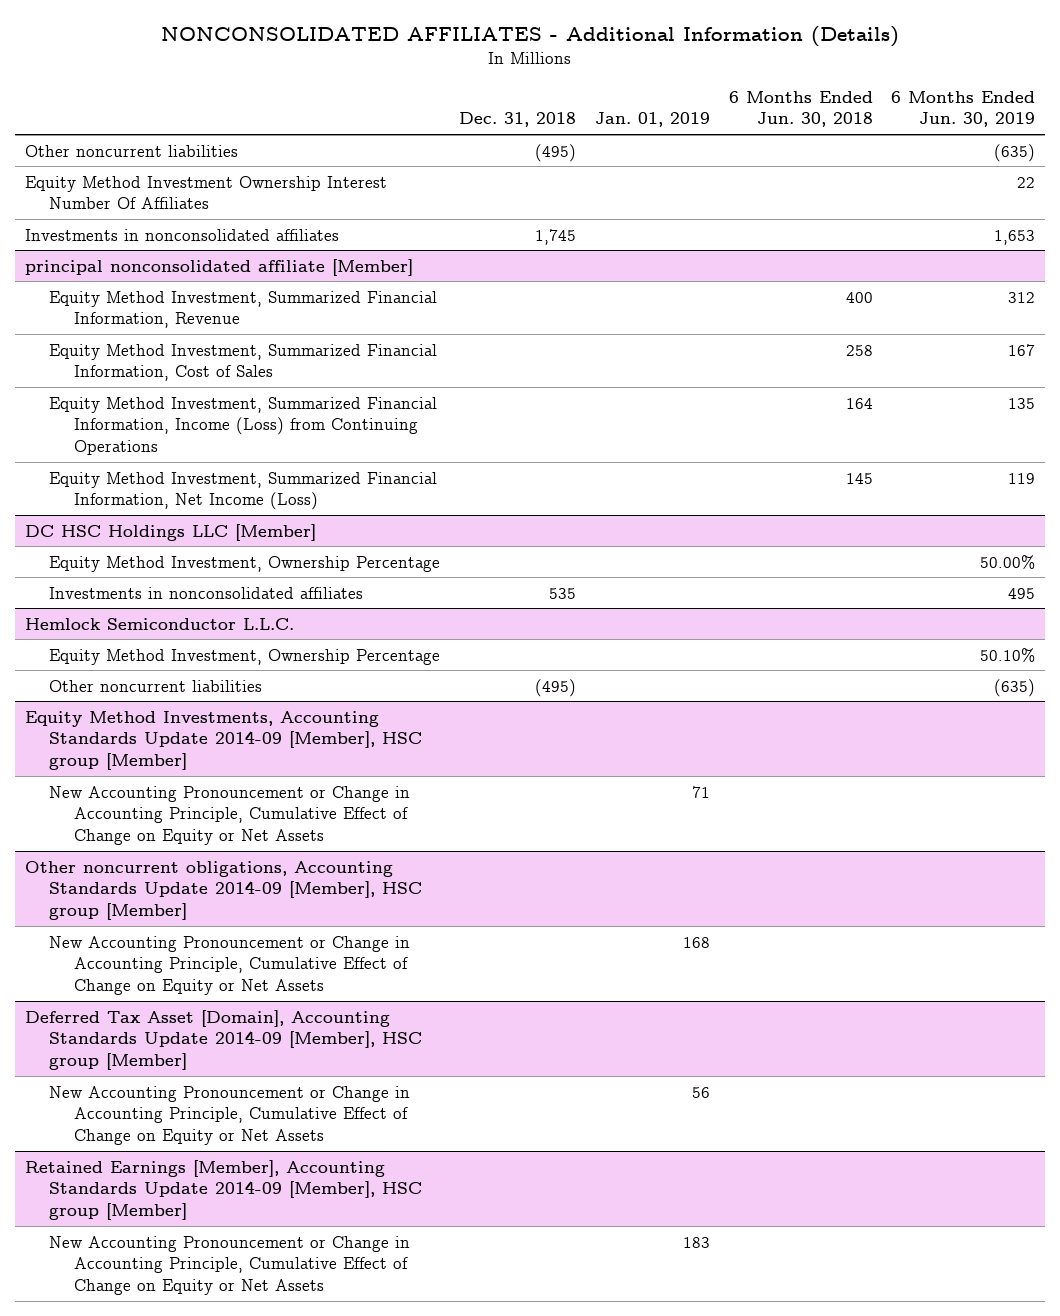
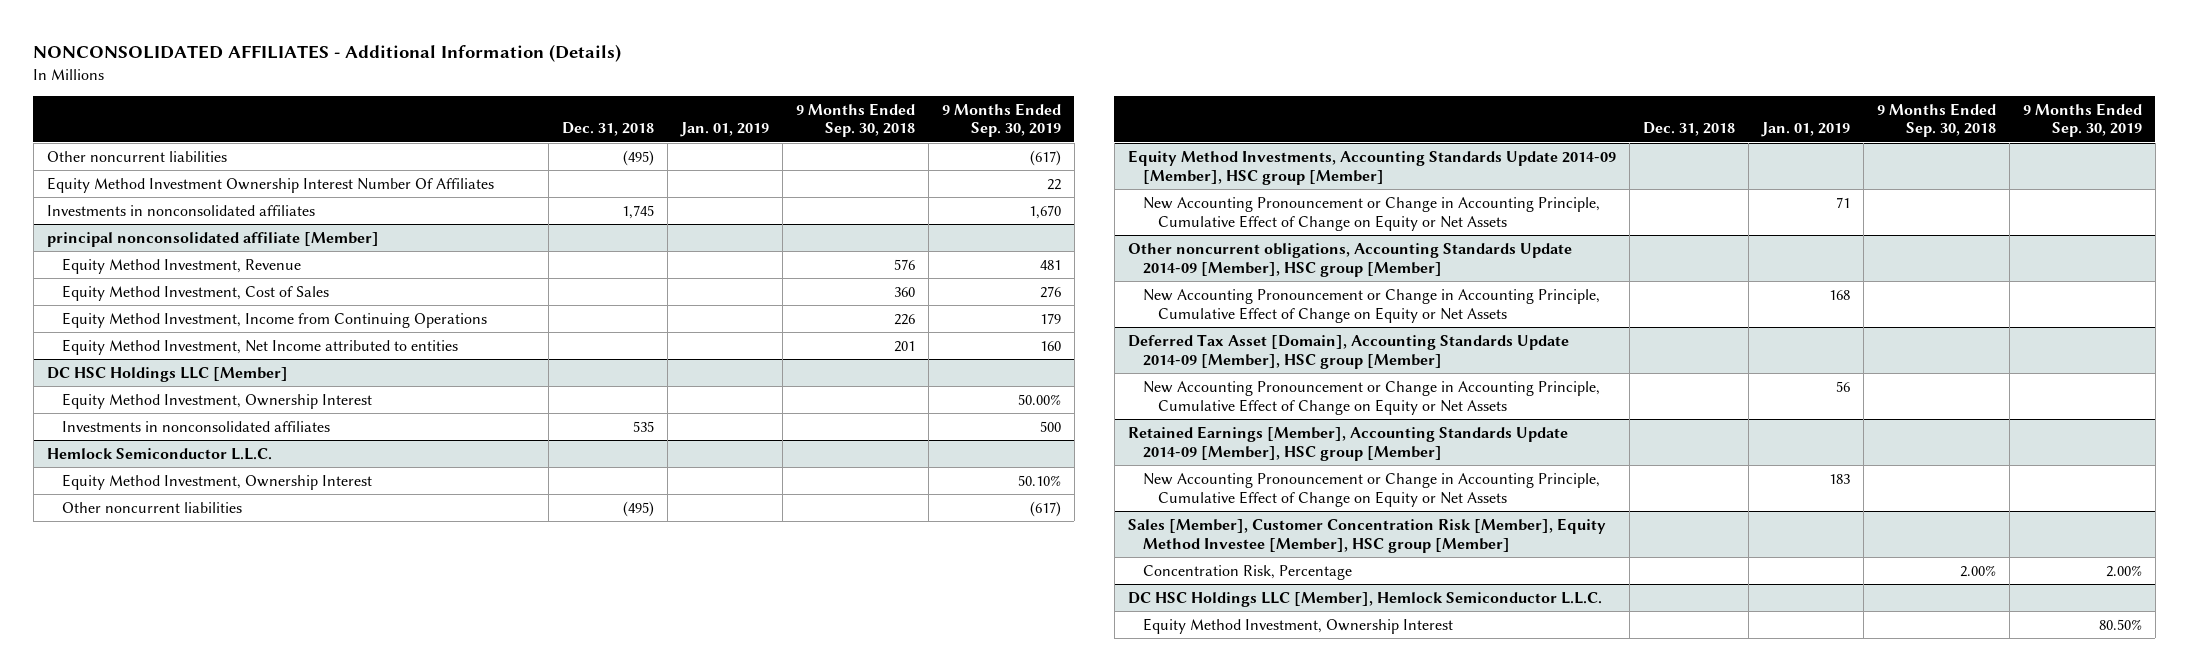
[728,90,873,128] 6 Months Ended Jun. 30, 2018 -> none
[891,90,1036,128] 6 Months Ended Jun. 30, 2019 -> none
none -> [795,102,915,138] 9 Months Ended Sep. 30, 2018
none -> [941,102,1061,138] 9 Months Ended Sep. 30, 2019
[49,290,438,329] Equity Method Investment, Summarized Financial Information, Revenue -> [61,257,301,274] Equity Method Investment, Revenue
[49,343,438,382] Equity Method Investment, Summarized Financial Information, Cost of Sales -> [61,284,329,301] Equity Method Investment, Cost of Sales
[49,396,438,456] Equity Method Investment, Summarized Financial Information, Income (Loss) from Continuing Operations -> [61,311,487,328] Equity Method Investment, Income from Continuing Operations
[49,471,438,511] Equity Method Investment, Summarized Financial Information, Net Income (Loss) -> [61,338,458,355] Equity Method Investment, Net Income attributed to entities
[49,555,441,572] Equity Method Investment, Ownership Percentage -> [61,392,372,409] Equity Method Investment, Ownership Interest
[49,648,441,665] Equity Method Investment, Ownership Percentage -> [61,473,372,490] Equity Method Investment, Ownership Interest
none -> [1127,517,1606,553] Sales [Member], Customer Concentration Risk [Member], Equity Method Investee [Member], HSC group [Member]
none -> [1142,564,1352,580] Concentration Risk, Percentage
none -> [1127,591,1602,607] DC HSC Holdings LLC [Member], Hemlock Semiconductor L.L.C.
none -> [1142,617,1453,634] Equity Method Investment, Ownership Interest

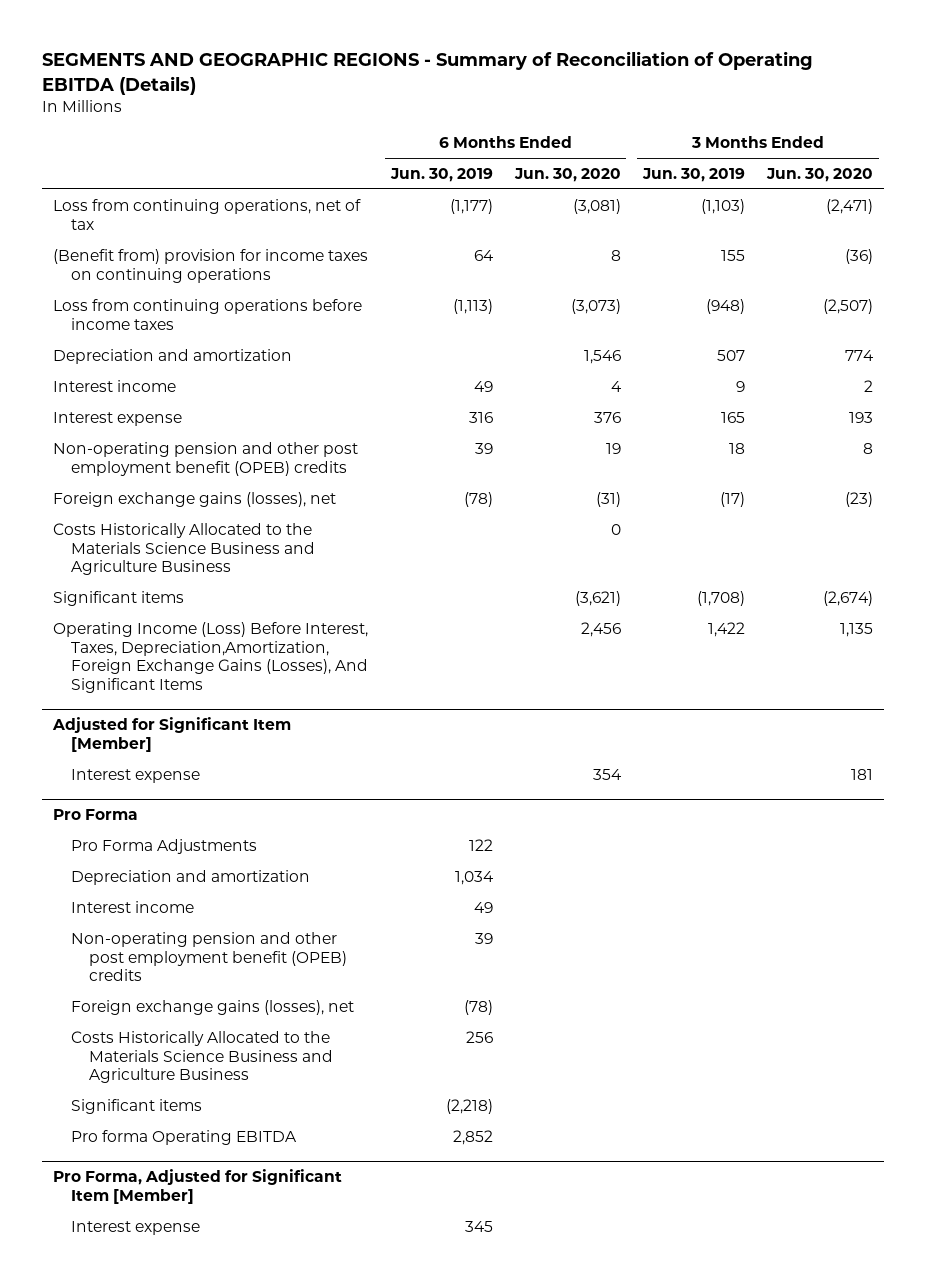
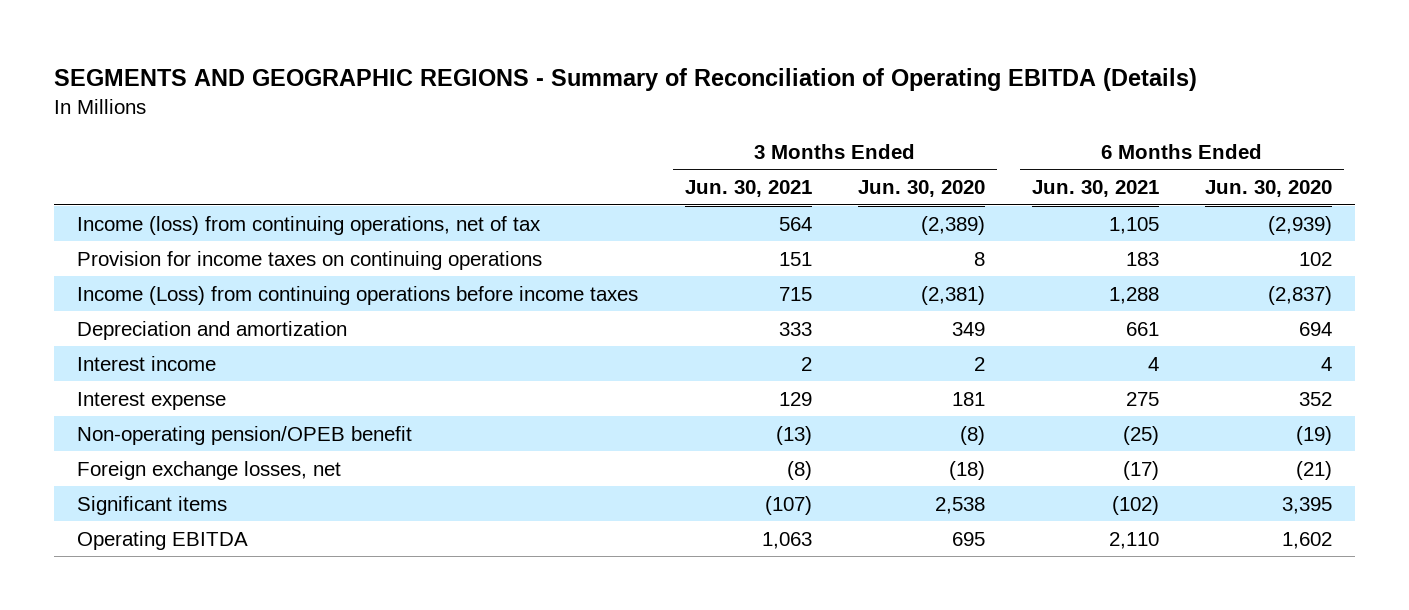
[389,167,493,182] Jun. 30, 2019 -> none
[641,167,745,182] Jun. 30, 2019 -> none
none -> [684,180,812,198] Jun. 30, 2021
none -> [1031,180,1159,198] Jun. 30, 2021
[53,198,362,230] Loss from continuing operations, net of tax -> [77,215,542,235] Income (loss) from continuing operations, net of tax
[572,198,621,214] (3,081) -> [1268,215,1333,235] (2,939)
[826,198,874,214] (2,471) -> [921,215,986,235] (2,389)
[53,248,369,283] (Benefit from) provision for income taxes on continuing operations -> [77,250,543,270] Provision for income taxes on continuing operations
[610,249,621,261] 8 -> [1299,251,1333,266] 102
[845,248,874,264] (36) -> [974,251,986,266] 8
[53,298,363,330] Loss from continuing operations before income taxes -> [77,285,639,305] Income (Loss) from continuing operations before income taxes
[570,298,621,314] (3,073) -> [1268,285,1333,305] (2,837)
[823,298,874,314] (2,507) -> [921,285,986,305] (2,381)
[583,349,621,364] 1,546 -> [1299,321,1333,336] 694
[845,349,875,361] 774 -> [952,321,986,336] 349
[53,522,316,576] Costs Historically Allocated to the Materials Science Business and Agriculture Business -> none
[53,621,369,693] Operating Income (Loss) Before Interest, Taxes, Depreciation,Amortization, Foreign Exchange Gains (Losses), And Significant Items -> none
[52,717,292,752] Adjusted for Significant Item [Member] -> none
[71,768,201,783] Interest expense -> none
[53,809,139,821] Pro Forma -> none
[71,838,258,854] Pro Forma Adjustments -> none
[71,869,311,885] Depreciation and amortization -> none
[71,900,195,913] Interest income -> none
[71,931,348,982] Non-operating pension and other post employment benefit (OPEB) credits -> none
[71,999,355,1015] Foreign exchange gains (losses), net -> none
[71,1030,334,1084] Costs Historically Allocated to the Materials Science Business and Agriculture Business -> none
[71,1098,203,1114] Significant items -> none
[71,1129,298,1145] Pro forma Operating EBITDA -> none
[53,1169,343,1204] Pro Forma, Adjusted for Significant Item [Member] -> none
[71,1220,201,1235] Interest expense -> none
[593,411,621,423] 376 -> [1299,391,1333,406] 352
[849,411,874,423] 193 -> [952,391,986,406] 181
[53,441,359,476] Non-operating pension and other post employment benefit (OPEB) credits -> [77,425,413,445] Non-operating pension/OPEB benefit
[605,442,621,454] 19 -> [1296,425,1333,445] (19)
[863,442,874,454] 8 -> [960,425,986,445] (8)
[53,491,337,507] Foreign exchange gains (losses), net -> [77,460,342,480] Foreign exchange losses, net
[595,491,621,507] (31) -> [1296,460,1333,480] (21)
[845,491,874,507] (23) -> [949,460,986,480] (18)
[574,590,621,606] (3,621) -> [1282,496,1333,514] 3,395
[823,590,874,606] (2,674) -> [935,496,986,514] 2,538
none -> [77,530,249,550] Operating EBITDA

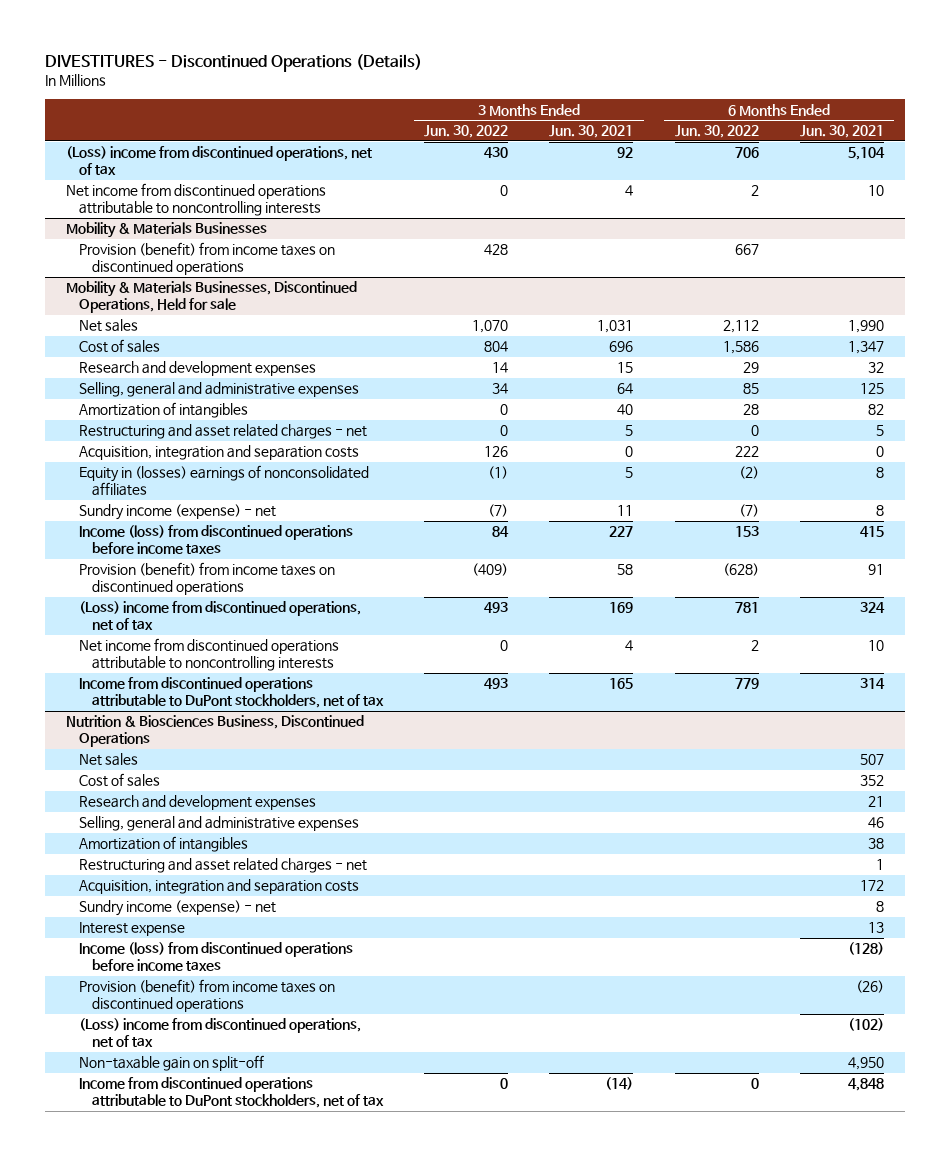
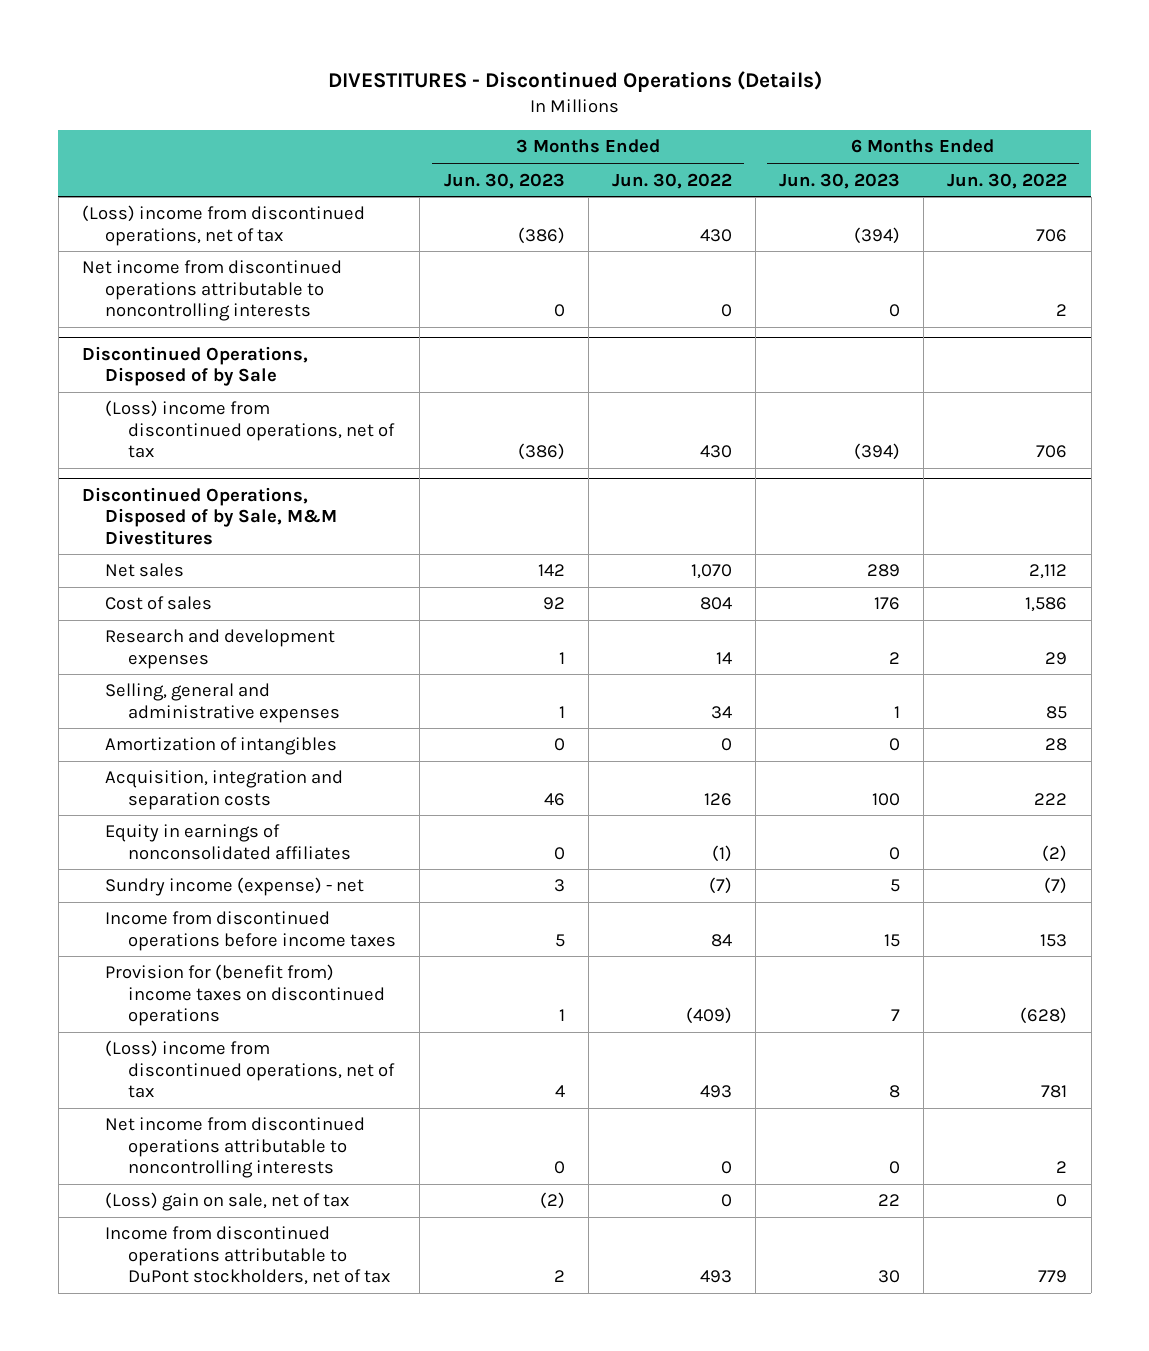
[549,125,634,139] Jun. 30, 2021 -> none
[799,125,884,139] Jun. 30, 2021 -> none
none -> [443,172,565,189] Jun. 30, 2023
none -> [779,172,901,189] Jun. 30, 2023
[65,222,267,239] Mobility & Materials Businesses -> none
[78,242,335,276] Provision (benefit) from income taxes on discontinued operations -> none
none -> [81,346,308,387] Discontinued Operations, Disposed of by Sale
none -> [105,400,396,458] (Loss) income from discontinued operations, net of tax
[65,281,357,314] Mobility & Materials Businesses, Discontinued Operations, Held for sale -> [81,487,338,545] Discontinued Operations, Disposed of by Sale, M&M Divestitures
[78,424,367,440] Restructuring and asset related charges - net -> none
[78,465,369,497] Equity in (losses) earnings of nonconsolidated affiliates -> [105,824,352,860] Equity in earnings of nonconsolidated affiliates
[78,525,353,555] Income (loss) from discontinued operations before income taxes -> [105,911,397,951] Income from discontinued operations before income taxes
[78,562,335,596] Provision (benefit) from income taxes on discontinued operations -> [105,964,386,1026] Provision for (benefit from) income taxes on discontinued operations
none -> [105,1192,350,1212] (Loss) gain on sale, net of tax
[65,715,364,748] Nutrition & Biosciences Business, Discontinued Operations -> none
[78,753,138,767] Net sales -> none
[78,773,160,788] Cost of sales -> none
[78,795,316,811] Research and development expenses -> none
[78,816,359,832] Selling, general and administrative expenses -> none
[78,836,248,853] Amortization of intangibles -> none
[78,858,367,874] Restructuring and asset related charges - net -> none
[78,879,359,895] Acquisition, integration and separation costs -> none
[78,900,276,917] Sundry income (expense) - net -> none
[78,922,185,937] Interest expense -> none
[78,942,353,972] Income (loss) from discontinued operations before income taxes -> none
[78,979,335,1013] Provision (benefit) from income taxes on discontinued operations -> none
[78,1018,361,1048] (Loss) income from discontinued operations, net of tax -> none
[78,1055,264,1072] Non-taxable gain on split-off -> none
[78,1077,384,1109] Income from discontinued operations attributable to DuPont stockholders, net of tax -> none

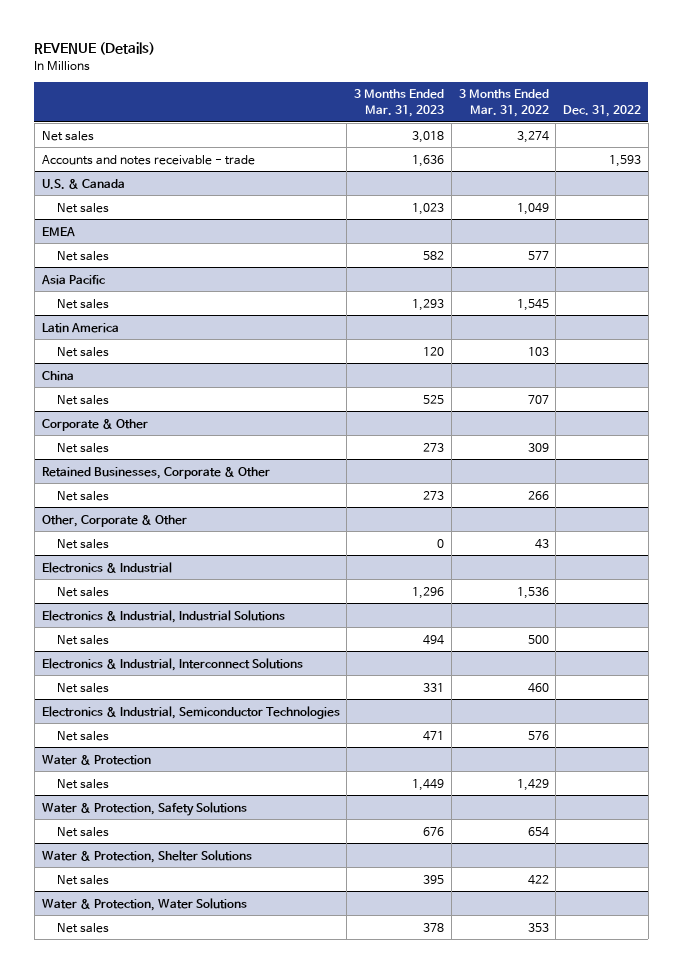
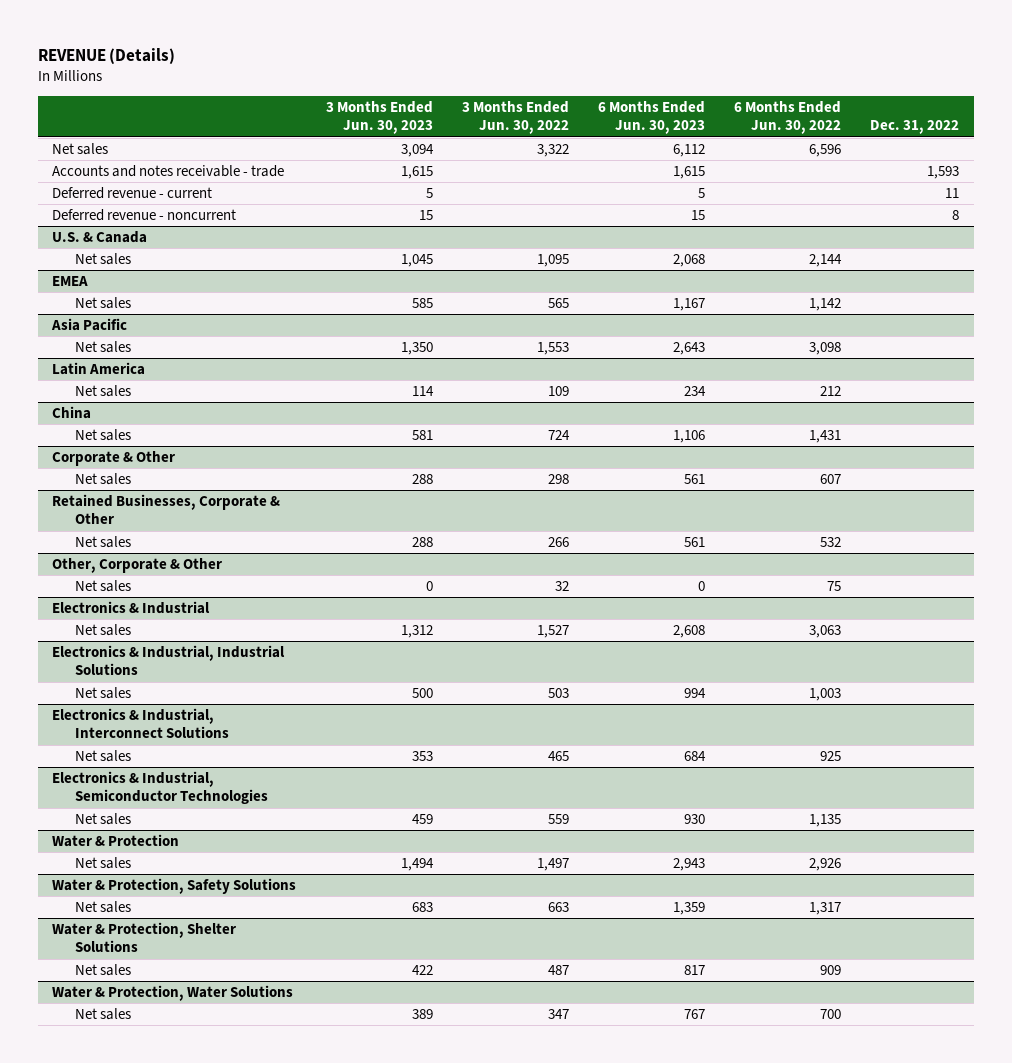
[354,89,445,118] 3 Months Ended Mar. 31, 2023 -> none
[458,89,549,118] 3 Months Ended Mar. 31, 2022 -> none
none -> [325,101,433,135] 3 Months Ended Jun. 30, 2023
none -> [461,101,569,135] 3 Months Ended Jun. 30, 2022
none -> [597,101,705,135] 6 Months Ended Jun. 30, 2023
none -> [734,101,842,135] 6 Months Ended Jun. 30, 2022
none -> [52,187,213,200] Deferred revenue - current
none -> [52,209,237,222] Deferred revenue - noncurrent

